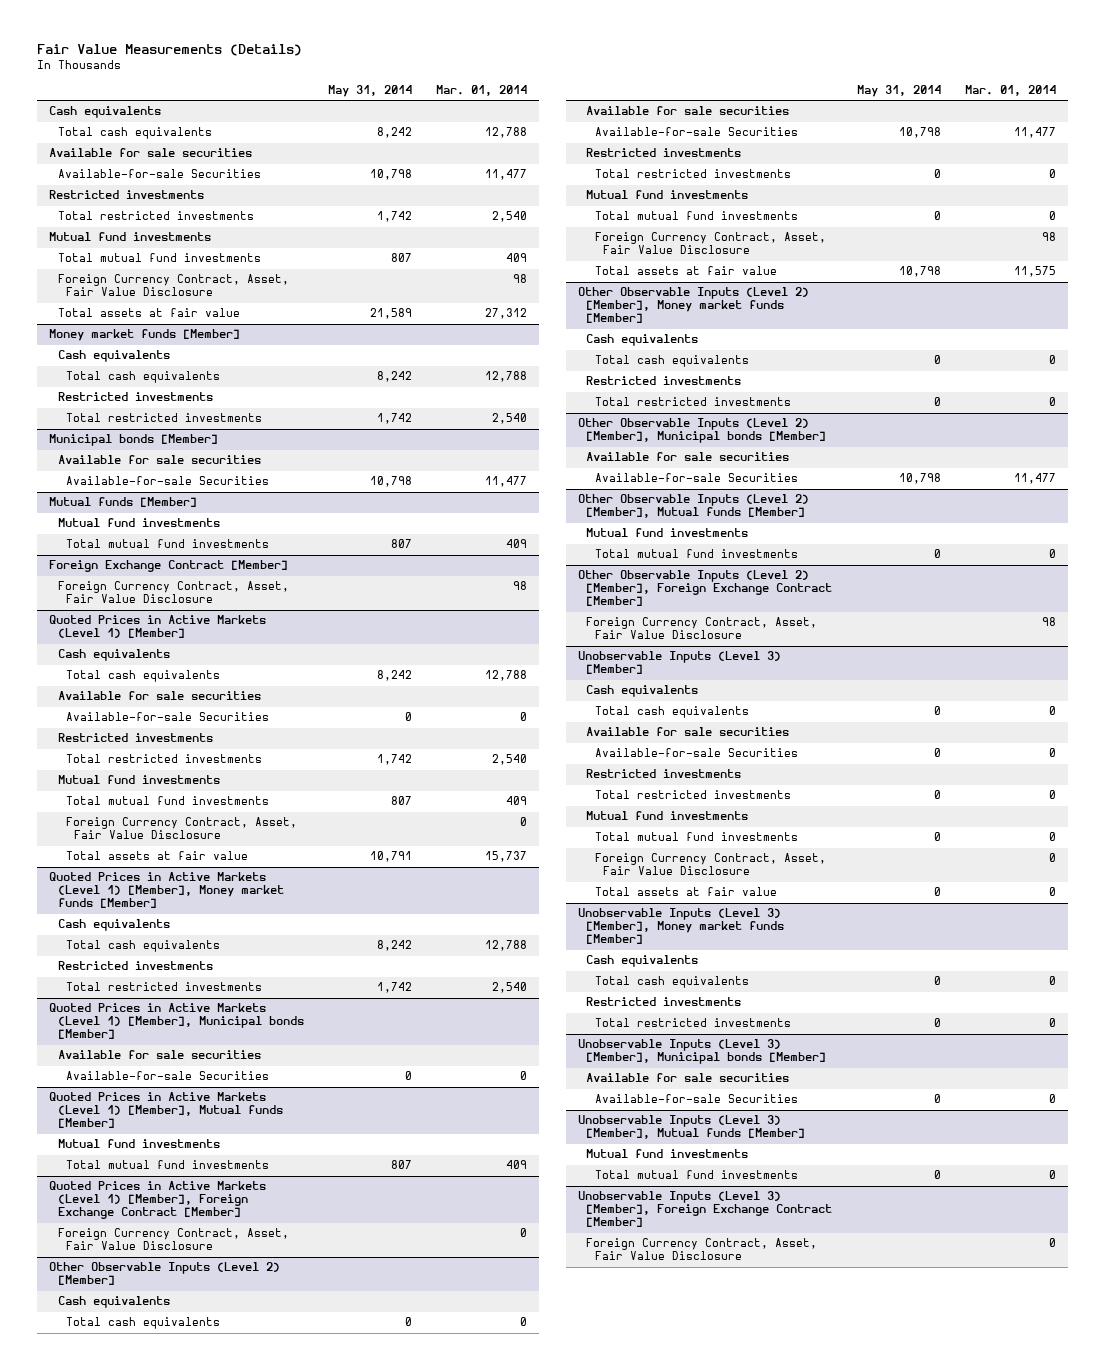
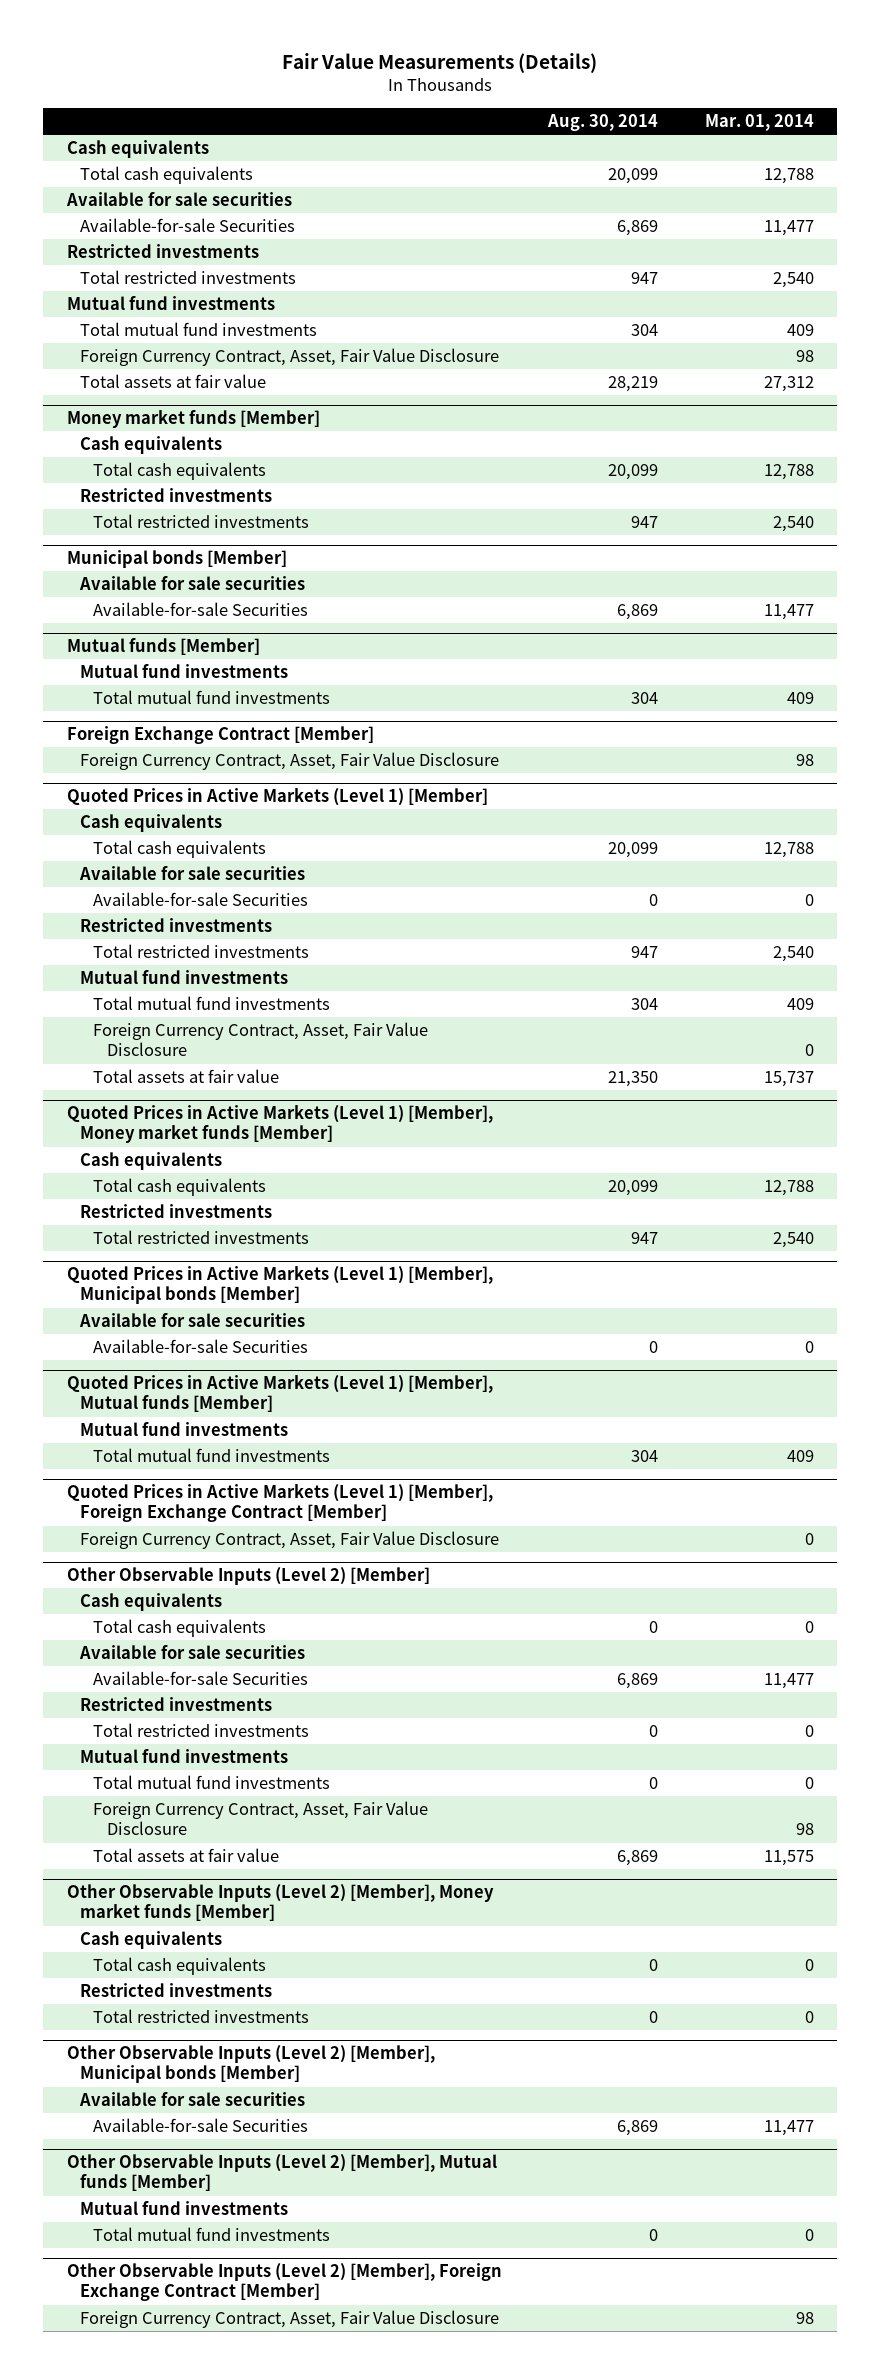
[327,85,412,98] May 31, 2014 -> none
none -> [547,113,659,131] Aug. 30, 2014
[578,651,782,675] Unobservable Inputs (Level 3) [Member] -> none
[586,685,699,698] Cash equivalents -> none
[594,706,749,719] Total cash equivalents -> none
[586,727,790,737] Available for sale securities -> none
[594,748,798,758] Available-for-sale Securities -> none
[586,769,742,779] Restricted investments -> none
[594,790,791,800] Total restricted investments -> none
[586,811,749,821] Mutual fund investments -> none
[594,832,798,842] Total mutual fund investments -> none
[594,853,826,876] Foreign Currency Contract, Asset, Fair Value Disclosure -> none
[594,887,777,897] Total assets at fair value -> none
[578,908,785,945] Unobservable Inputs (Level 3) [Member], Money market funds [Member] -> none
[586,955,699,968] Cash equivalents -> none
[594,976,749,989] Total cash equivalents -> none
[586,997,742,1007] Restricted investments -> none
[594,1018,791,1028] Total restricted investments -> none
[578,1039,827,1065] Unobservable Inputs (Level 3) [Member], Municipal bonds [Member] -> none
[586,1073,790,1083] Available for sale securities -> none
[594,1094,798,1104] Available-for-sale Securities -> none
[578,1115,806,1140] Unobservable Inputs (Level 3) [Member], Mutual funds [Member] -> none
[586,1149,749,1159] Mutual fund investments -> none
[594,1170,798,1180] Total mutual fund investments -> none
[578,1191,833,1228] Unobservable Inputs (Level 3) [Member], Foreign Exchange Contract [Member] -> none
[586,1238,818,1261] Foreign Currency Contract, Asset, Fair Value Disclosure -> none

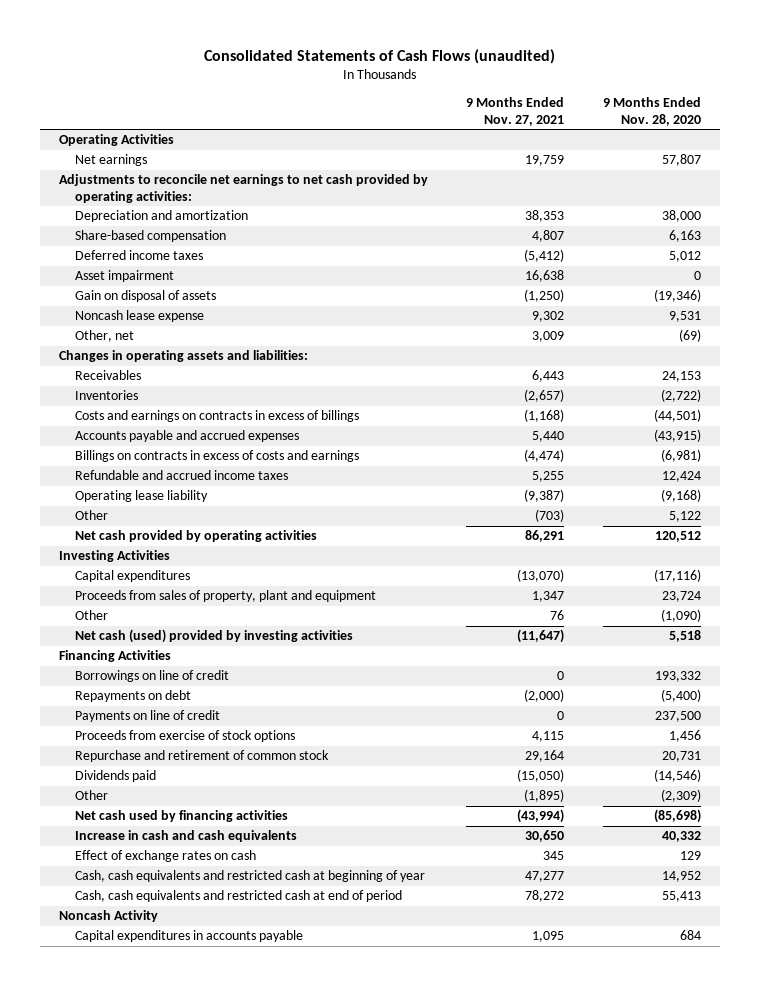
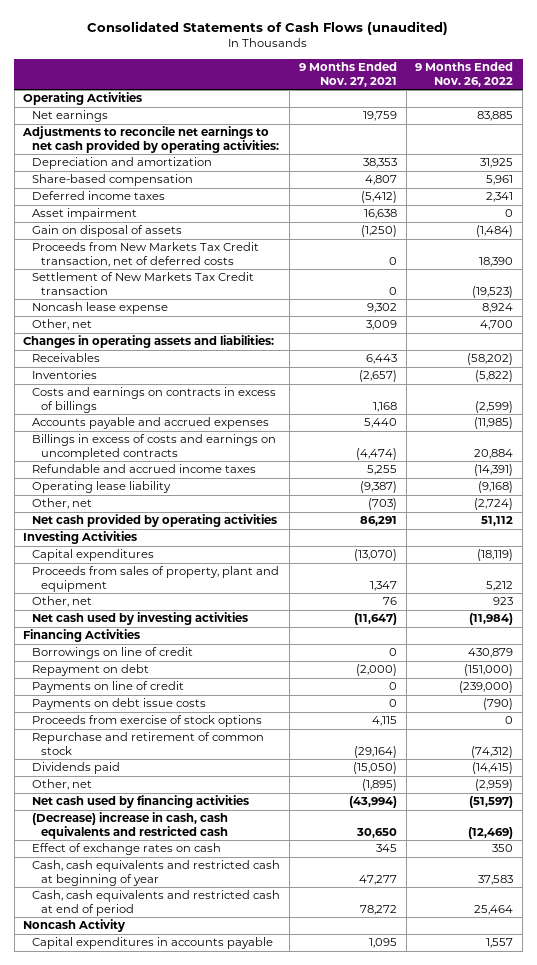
[603,97,702,126] 9 Months Ended Nov. 28, 2020 -> none
none -> [415,62,514,88] 9 Months Ended Nov. 26, 2022
none -> [32,242,260,268] Proceeds from New Markets Tax Credit transaction, net of deferred costs
none -> [32,272,255,296] Settlement of New Markets Tax Credit transaction
[524,409,565,423] (1,168) -> [372,402,397,413] 1,168
[74,450,359,463] Billings on contracts in excess of costs and earnings -> [32,434,277,461] Billings in excess of costs and earnings on uncompleted contracts
[74,510,108,521] Other -> [32,498,93,510] Other, net
[74,610,108,621] Other -> [32,596,93,608] Other, net
[74,629,353,644] Net cash (used) provided by investing activities -> [32,612,249,626] Net cash used by investing activities
[74,690,191,703] Repayments on debt -> [32,664,150,677] Repayment on debt
none -> [32,698,207,711] Payments on debt issue costs
[525,750,565,763] 29,164 -> [353,746,397,759] (29,164)
[74,790,108,801] Other -> [32,779,93,791] Other, net
[74,830,297,843] Increase in cash and cash equivalents -> [32,812,229,840] (Decrease) increase in cash, cash equivalents and restricted cash

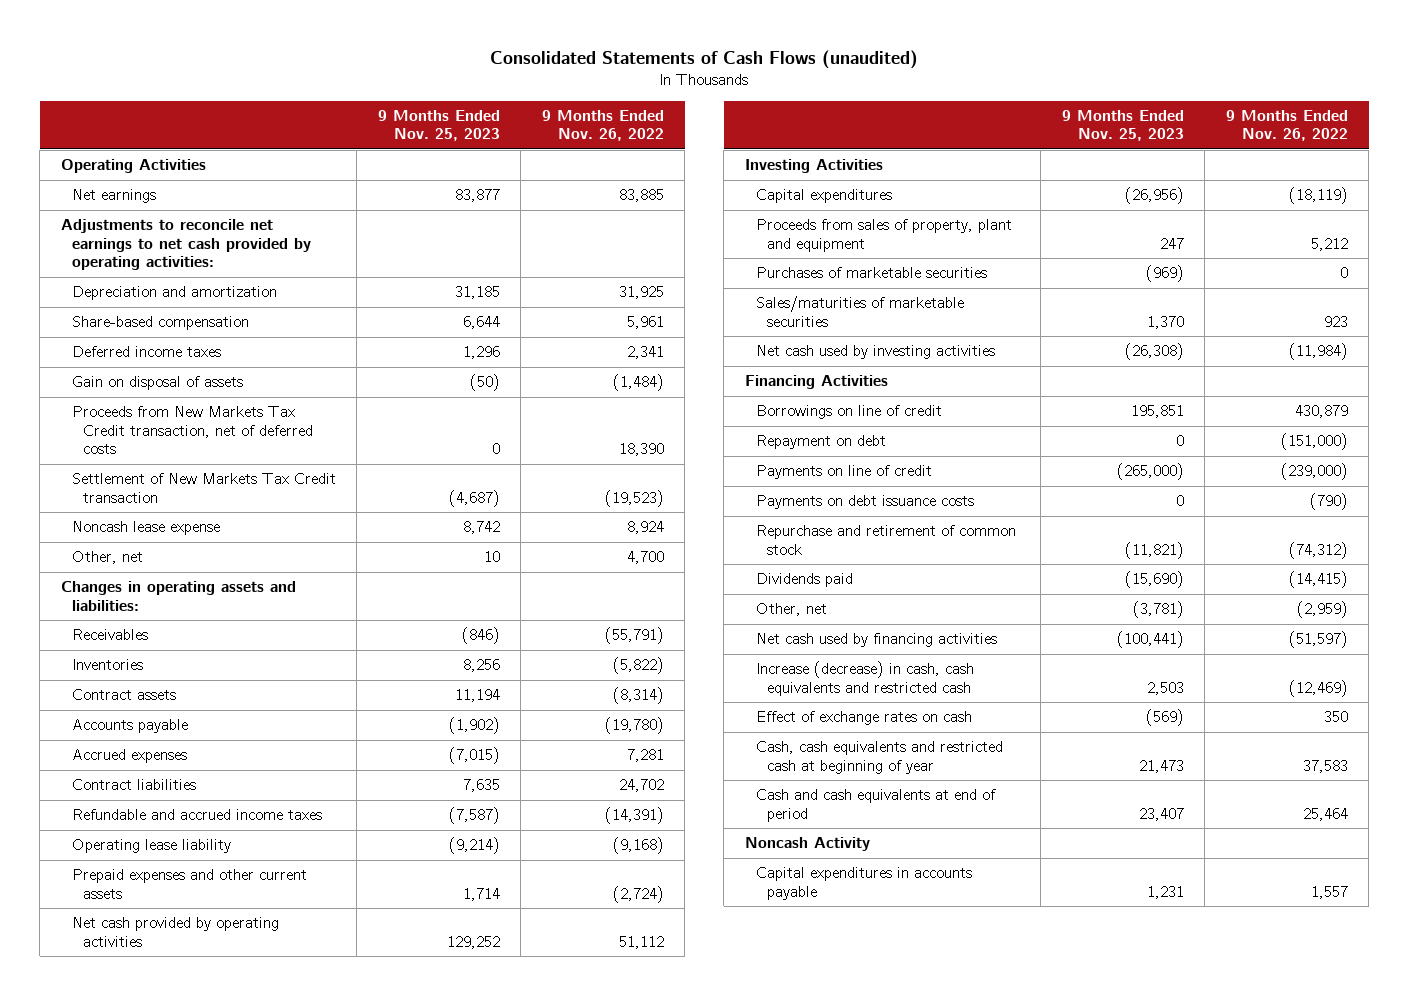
[298,62,397,88] 9 Months Ended Nov. 27, 2021 -> none
none -> [377,109,500,142] 9 Months Ended Nov. 25, 2023
[32,208,138,221] Asset impairment -> none
[467,353,514,366] (58,202) -> [604,627,664,645] (55,791)
[32,387,277,414] Costs and earnings on contracts in excess of billings -> none
[32,417,270,430] Accounts payable and accrued expenses -> none
[32,434,277,461] Billings in excess of costs and earnings on uncompleted contracts -> none
none -> [71,689,176,701] Contract assets
none -> [71,719,188,734] Accounts payable
none -> [71,749,187,764] Accrued expenses
none -> [71,779,196,791] Contract liabilities
[32,498,93,510] Other, net -> [71,869,307,899] Prepaid expenses and other current assets
none -> [755,267,987,279] Purchases of marketable securities
[32,596,93,608] Other, net -> [755,296,964,327] Sales/maturities of marketable securities
[32,715,263,728] Proceeds from exercise of stock options -> none
[32,698,207,711] Payments on debt issue costs -> [755,495,974,510] Payments on debt issuance costs
[32,812,229,840] (Decrease) increase in cash, cash equivalents and restricted cash -> [755,661,974,696] Increase (decrease) in cash, cash equivalents and restricted cash
[32,890,281,917] Cash, cash equivalents and restricted cash at end of period -> [755,789,996,822] Cash and cash equivalents at end of period

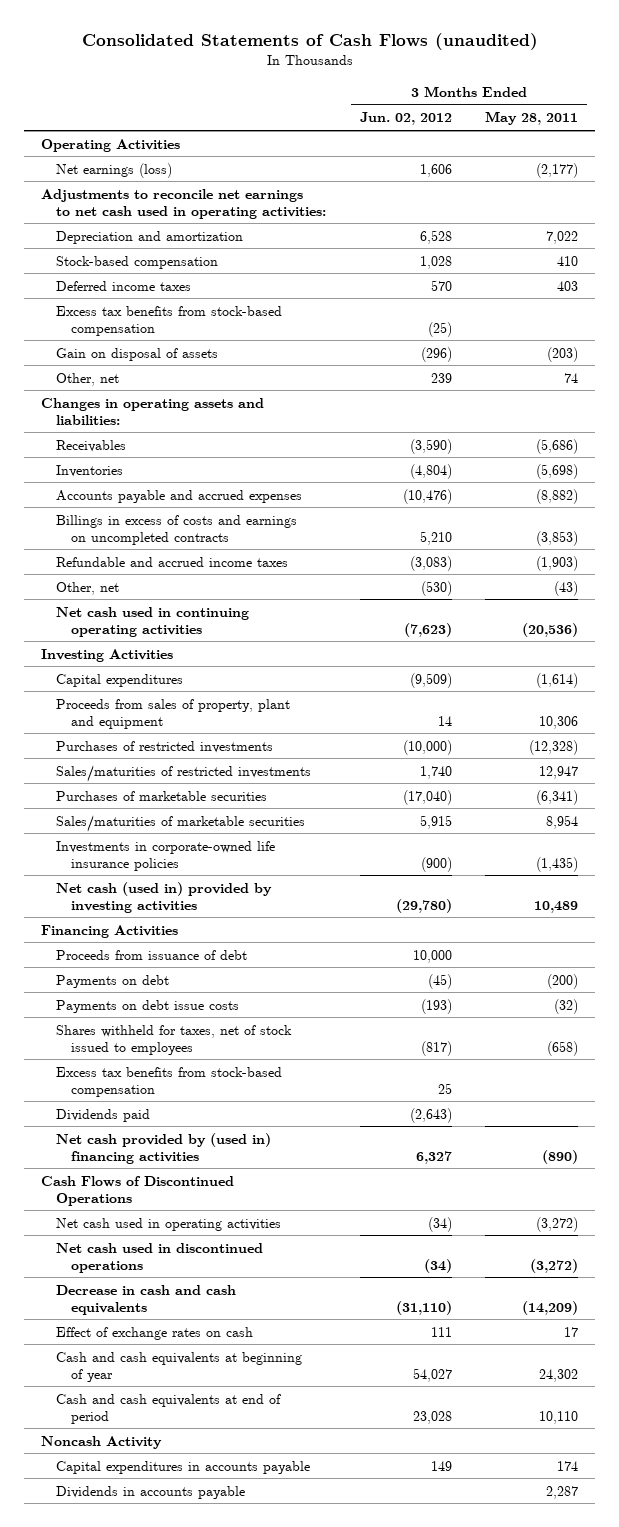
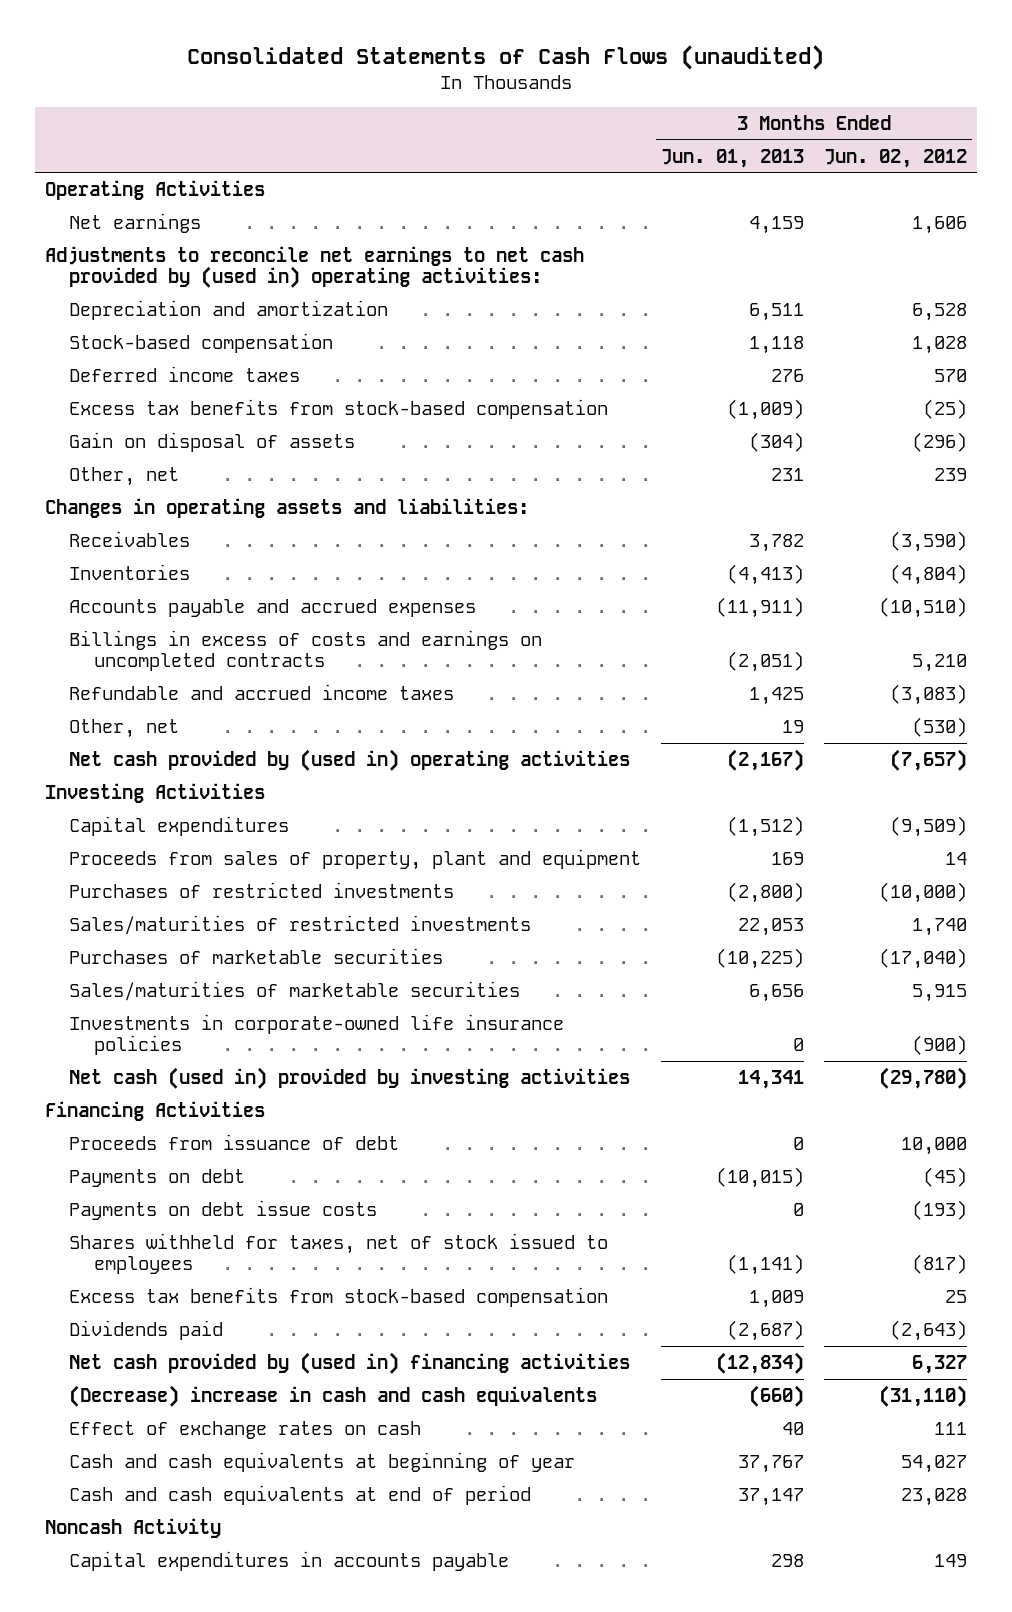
[485,111,579,126] May 28, 2011 -> none
none -> [661,148,805,168] Jun. 01, 2013
[55,162,172,178] Net earnings (loss) -> [69,212,202,233] Net earnings
[41,188,326,219] Adjustments to reconcile net earnings to net cash used in operating activities: -> [45,245,585,289] Adjustments to reconcile net earnings to net cash provided by (used in) operating activities:
[402,488,452,504] (10,476) -> [878,596,967,618] (10,510)
[55,606,249,637] Net cash used in continuing operating activities -> [69,748,631,771] Net cash provided by (used in) operating activities
[403,622,452,637] (7,623) -> [889,748,967,771] (7,657)
[41,1175,235,1206] Cash Flows of Discontinued Operations -> none
[55,1217,281,1231] Net cash used in operating activities -> none
[55,1242,263,1273] Net cash used in discontinued operations -> none
[55,1284,236,1315] Decrease in cash and cash equivalents -> [69,1384,598,1407] (Decrease) increase in cash and cash equivalents
[55,1485,245,1499] Dividends in accounts payable -> none

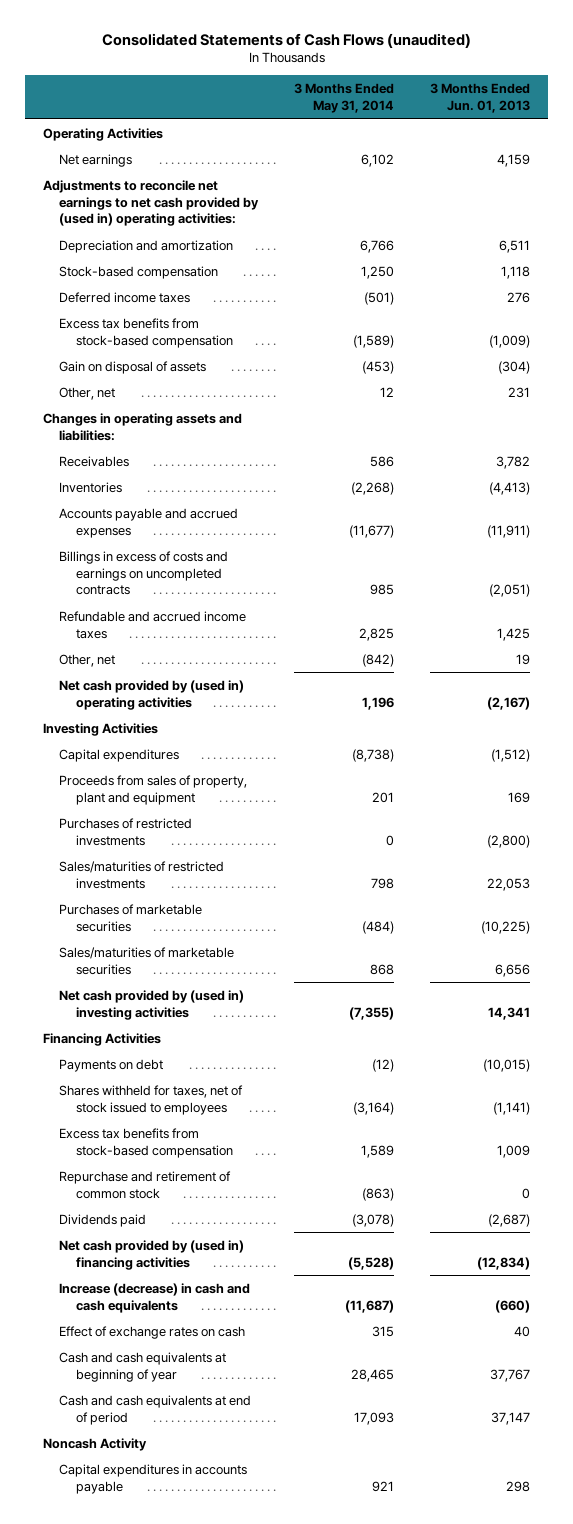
[823,148,967,168] Jun. 02, 2012 -> none
none -> [294,83,395,113] 3 Months Ended May 31, 2014
[69,1013,565,1056] Investments in corporate-owned life insurance policies -> none
[69,1066,631,1089] Net cash (used in) provided by investing activities -> [59,989,245,1020] Net cash provided by (used in) investing activities
[69,1133,400,1150] Proceeds from issuance of debt -> none
[69,1199,378,1220] Payments on debt issue costs -> none
none -> [59,1170,232,1199] Repurchase and retirement of common stock
[69,1384,598,1407] (Decrease) increase in cash and cash equivalents -> [59,1282,251,1313] Increase (decrease) in cash and cash equivalents

